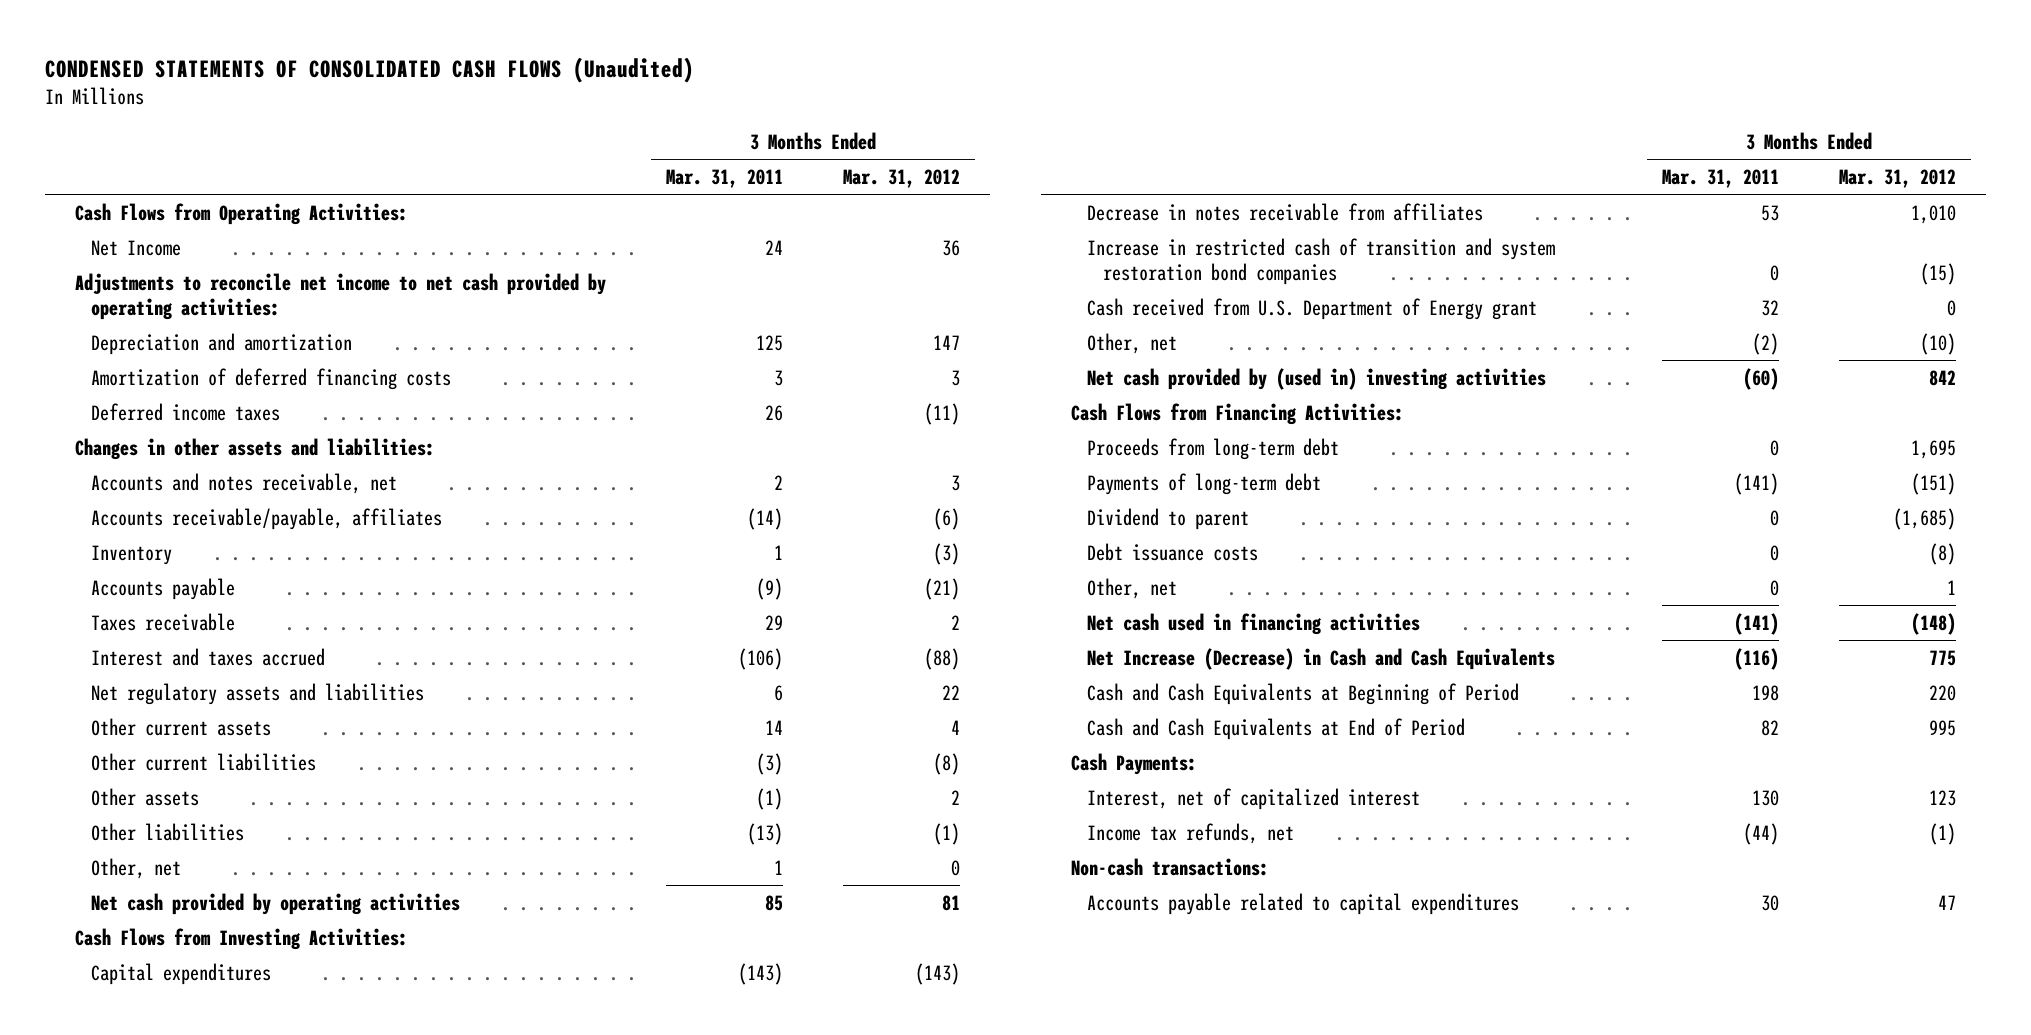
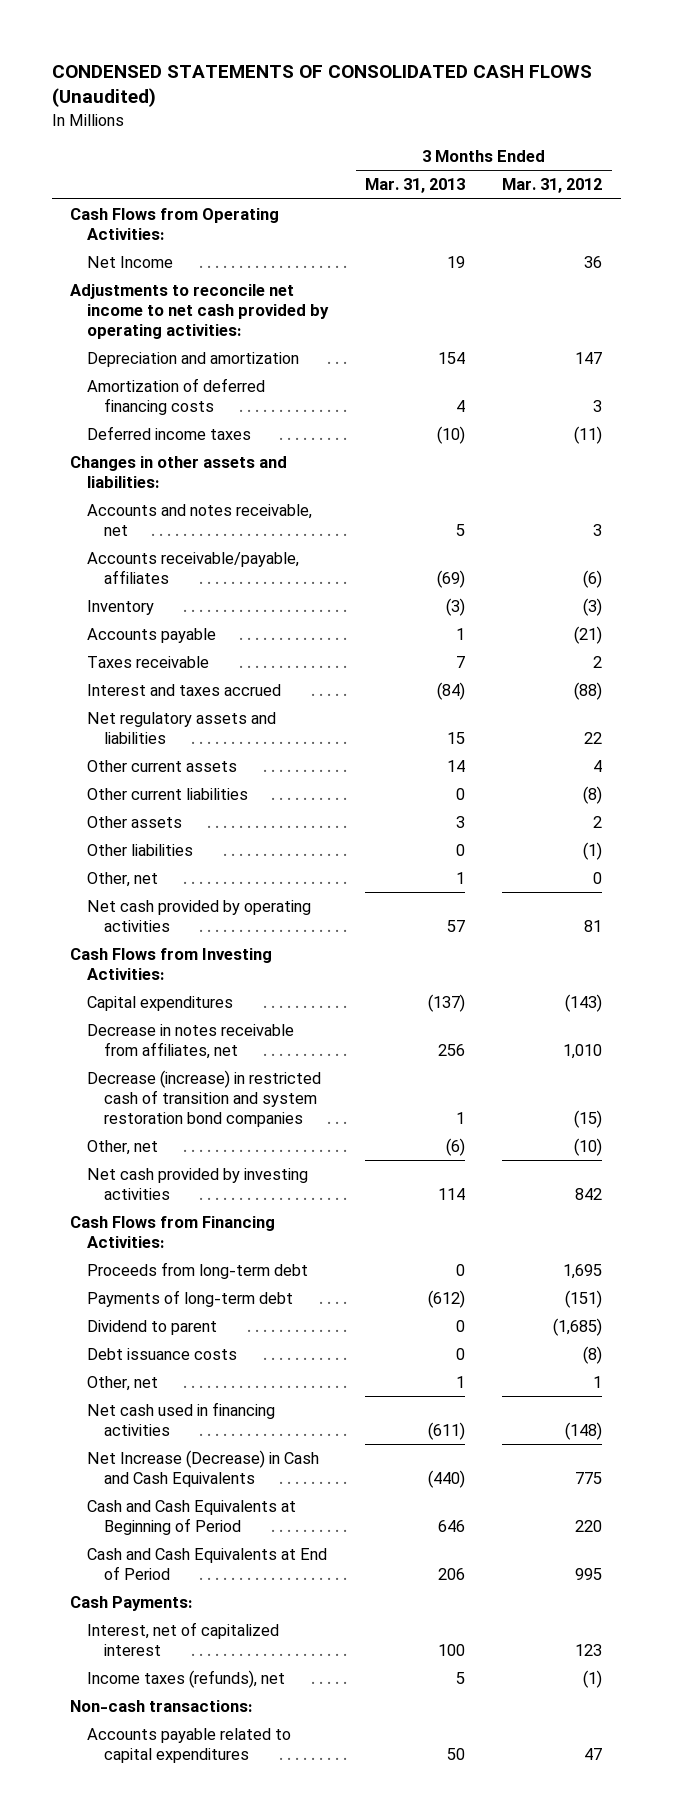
[666,168,784,188] Mar. 31, 2011 -> none
none -> [365,178,466,194] Mar. 31, 2013
[1087,297,1538,320] Cash received from U.S. Department of Energy grant -> none
[1087,202,1484,221] Decrease in notes receivable from affiliates -> [87,1023,295,1060] Decrease in notes receivable from affiliates, net
[1087,237,1556,285] Increase in restricted cash of transition and system restoration bond companies -> [87,1069,322,1128] Decrease (increase) in restricted cash of transition and system restoration bond companies
[1087,367,1547,390] Net cash provided by (used in) investing activities -> [87,1167,309,1201] Net cash provided by investing activities
[1087,822,1295,844] Income tax refunds, net -> [87,1669,286,1688] Income taxes (refunds), net

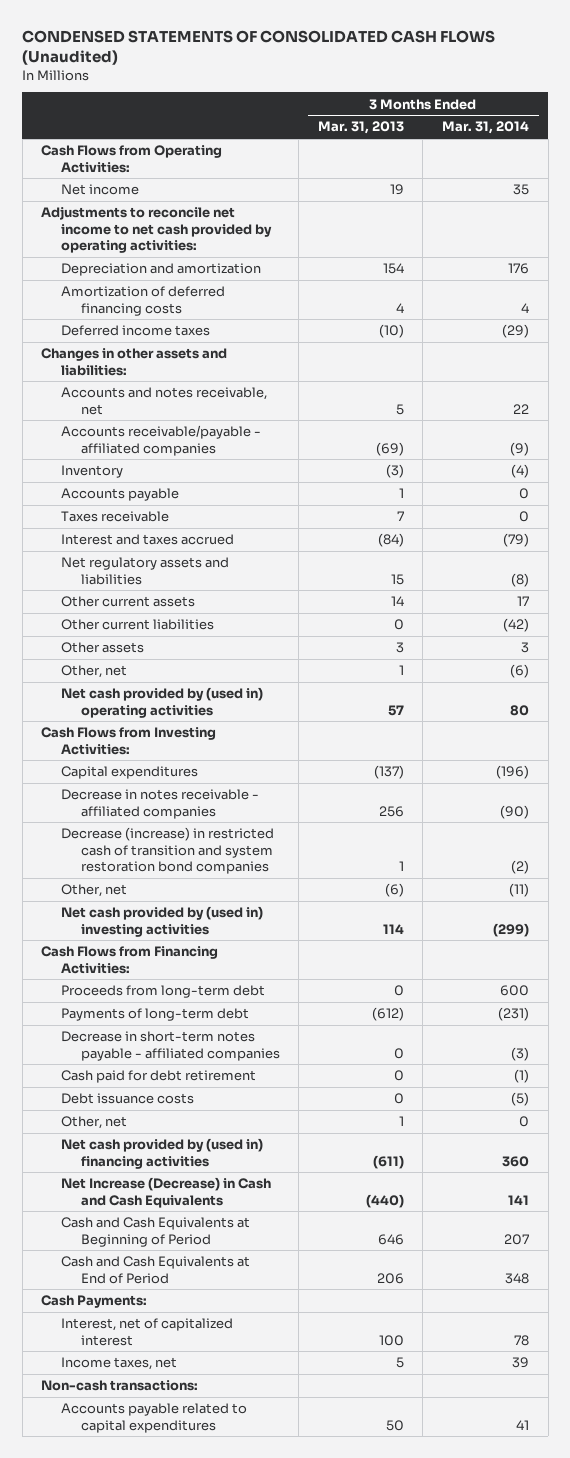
[502,178,603,194] Mar. 31, 2012 -> none
none -> [442,121,530,135] Mar. 31, 2014
[87,255,174,268] Net Income -> [61,184,140,196] Net income
[87,551,300,585] Accounts receivable/payable, affiliates -> [61,425,262,456] Accounts receivable/payable - affiliated companies
[87,843,194,856] Other liabilities -> none
[87,899,312,933] Net cash provided by operating activities -> [61,687,264,718] Net cash provided by (used in) operating activities
[87,1023,295,1060] Decrease in notes receivable from affiliates, net -> [61,789,260,819] Decrease in notes receivable - affiliated companies
[87,1167,309,1201] Net cash provided by investing activities -> [61,906,264,937] Net cash provided by (used in) investing activities
[87,1319,218,1335] Dividend to parent -> none
none -> [61,1031,280,1061] Decrease in short-term notes payable - affiliated companies
none -> [61,1070,257,1084] Cash paid for debt retirement
[87,1401,276,1437] Net cash used in financing activities -> [61,1138,264,1169] Net cash provided by (used in) financing activities
[87,1669,286,1688] Income taxes (refunds), net -> [61,1357,178,1371] Income taxes, net

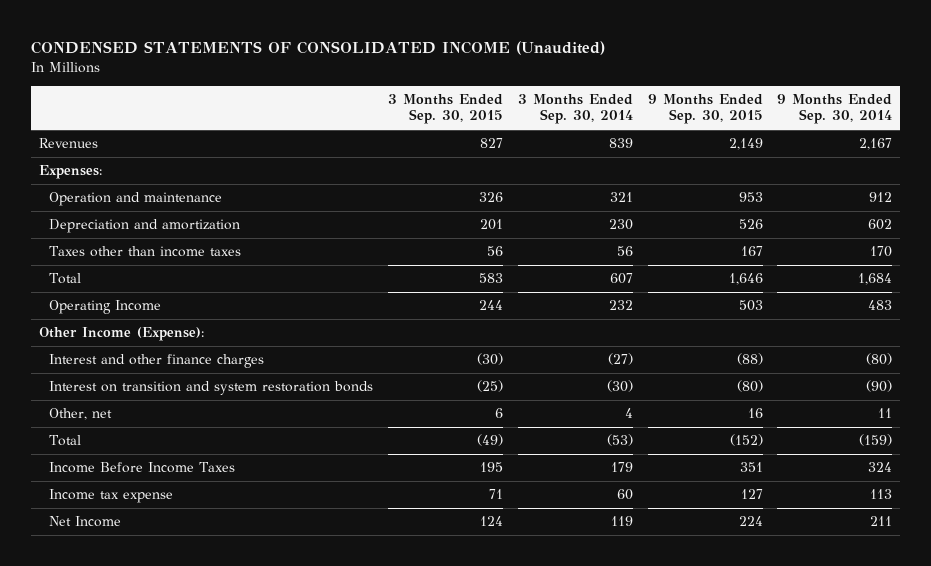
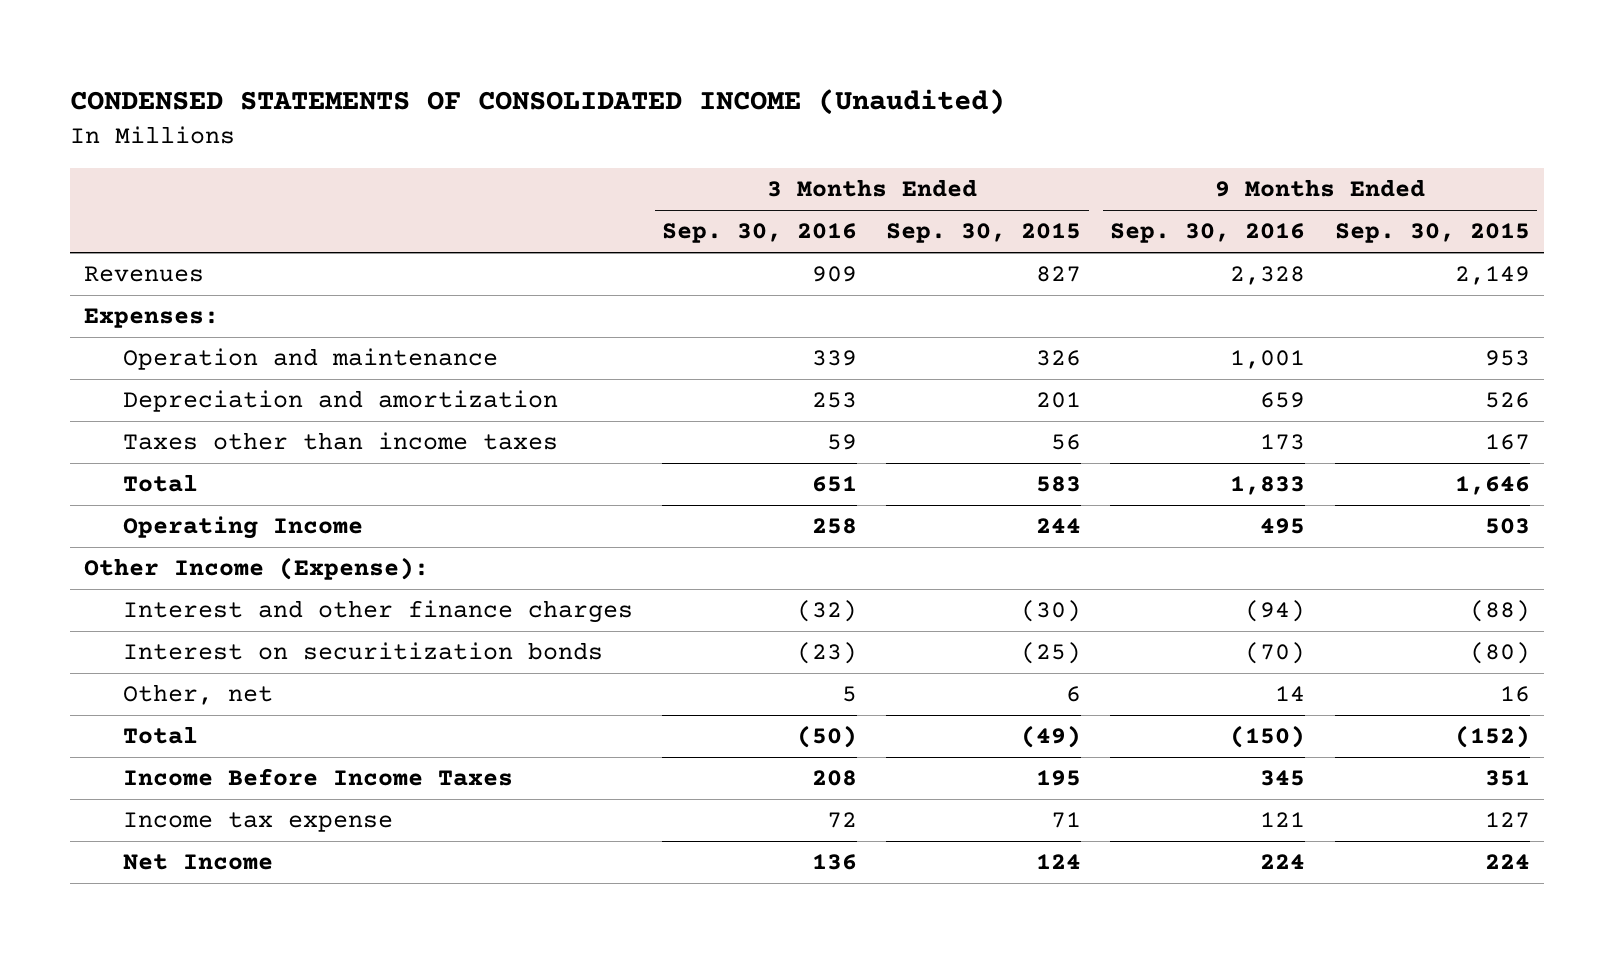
[517,94,633,125] 3 Months Ended Sep. 30, 2014 -> none
[777,94,893,125] 9 Months Ended Sep. 30, 2014 -> none
none -> [662,223,858,244] Sep. 30, 2016
none -> [1110,223,1306,244] Sep. 30, 2016
[49,381,374,396] Interest on transition and system restoration bonds -> [122,642,603,661] Interest on securitization bonds

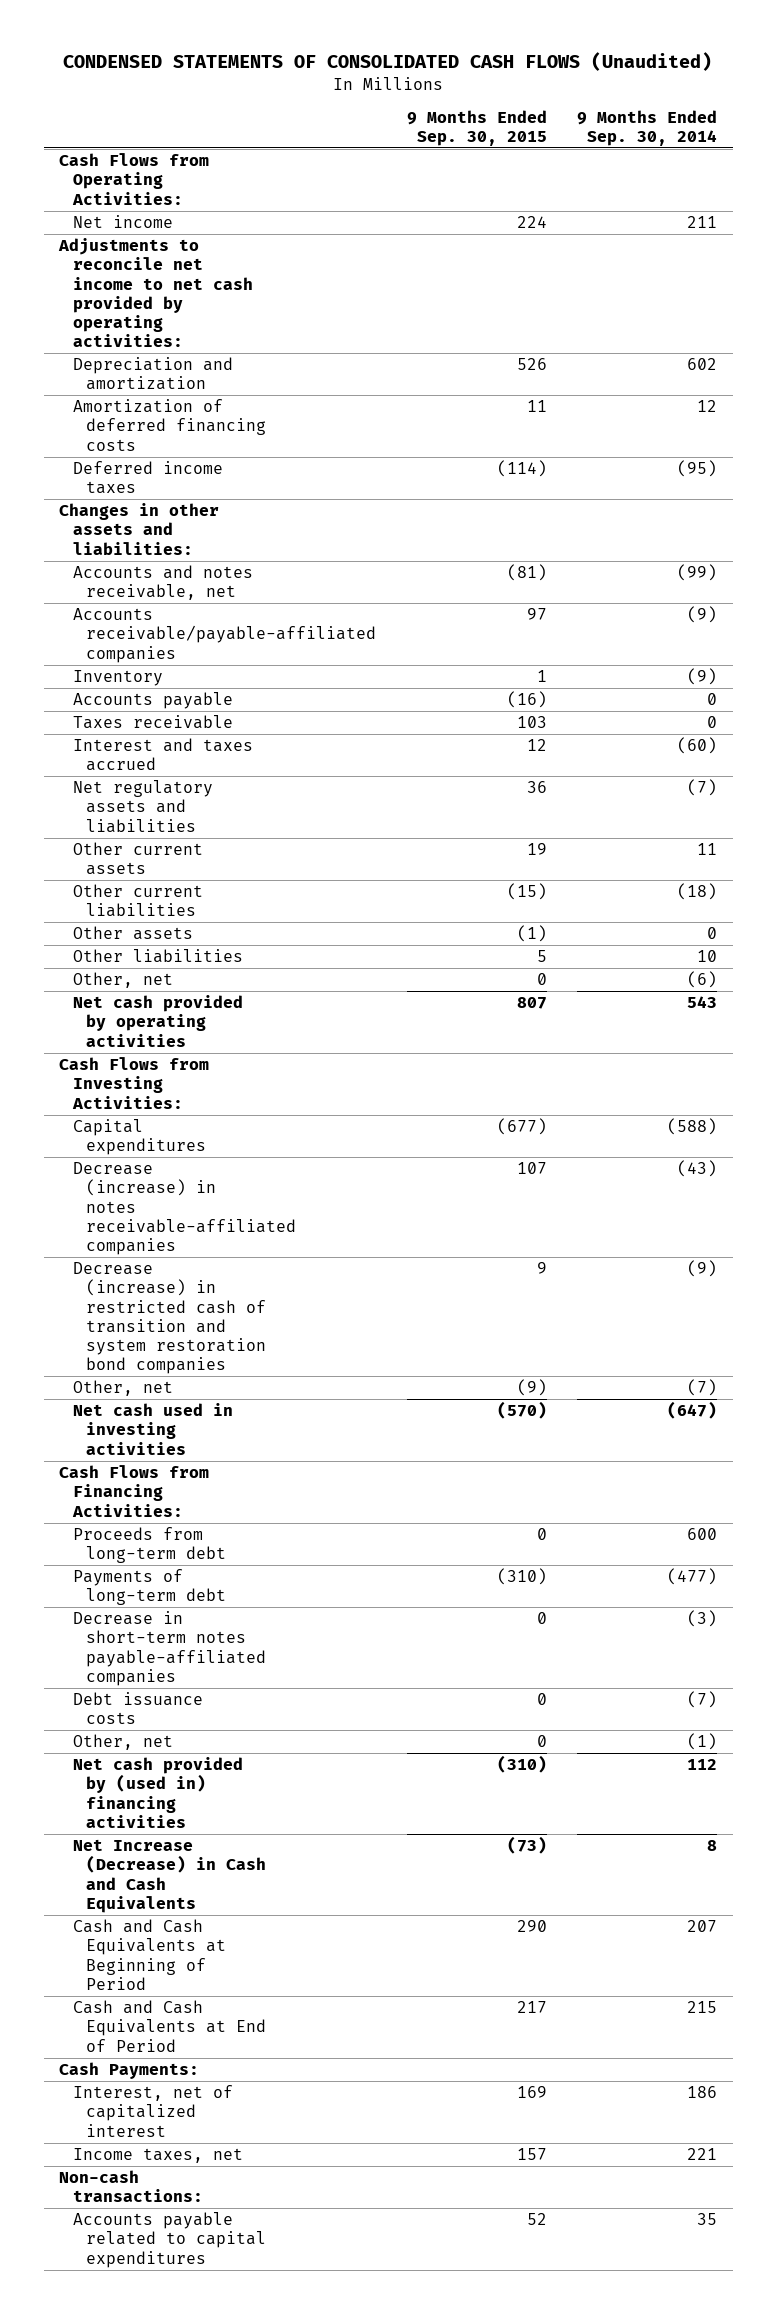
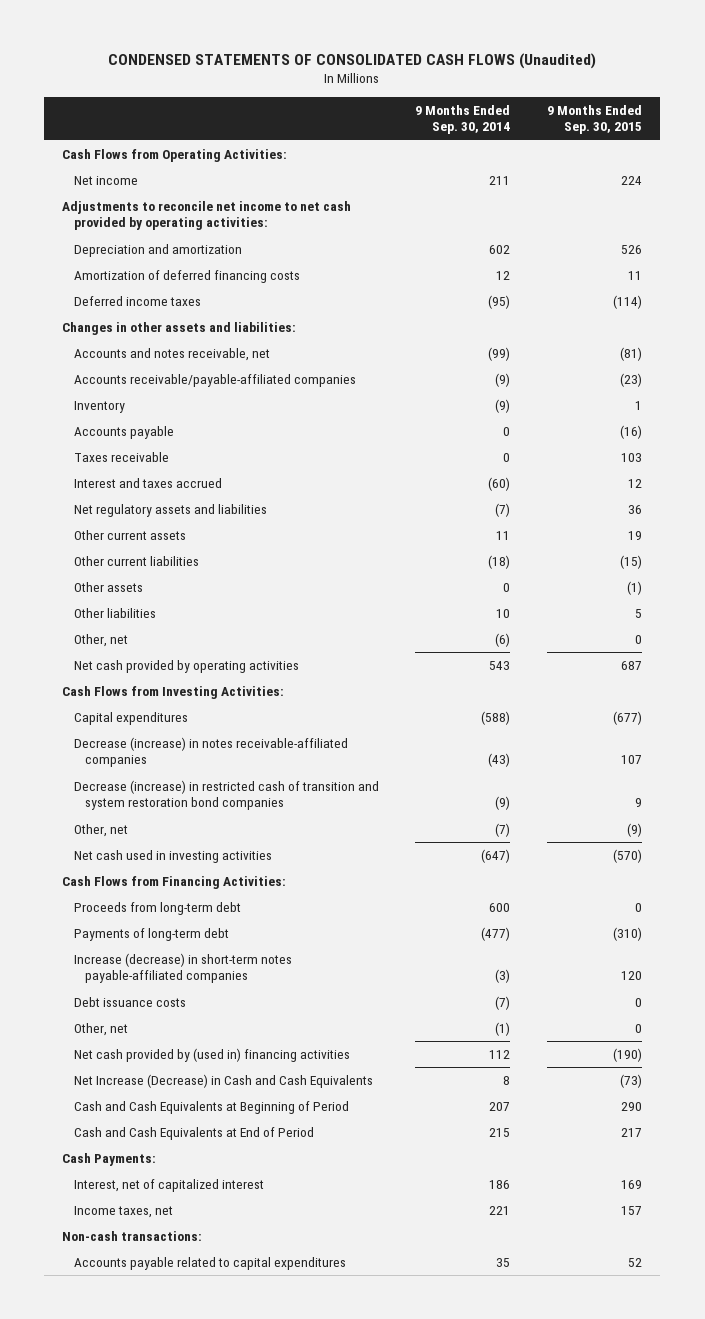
[526,608,547,621] 97 -> [620,373,643,388] (23)
[516,997,547,1010] 807 -> [621,661,643,671] 687
[72,1611,267,1686] Decrease in short-term notes payable-affiliated companies -> [73,953,292,984] Increase (decrease) in short-term notes payable-affiliated companies
[536,1612,547,1625] 0 -> [621,971,643,981] 120
[496,1755,547,1774] (310) -> [613,1048,643,1063] (190)

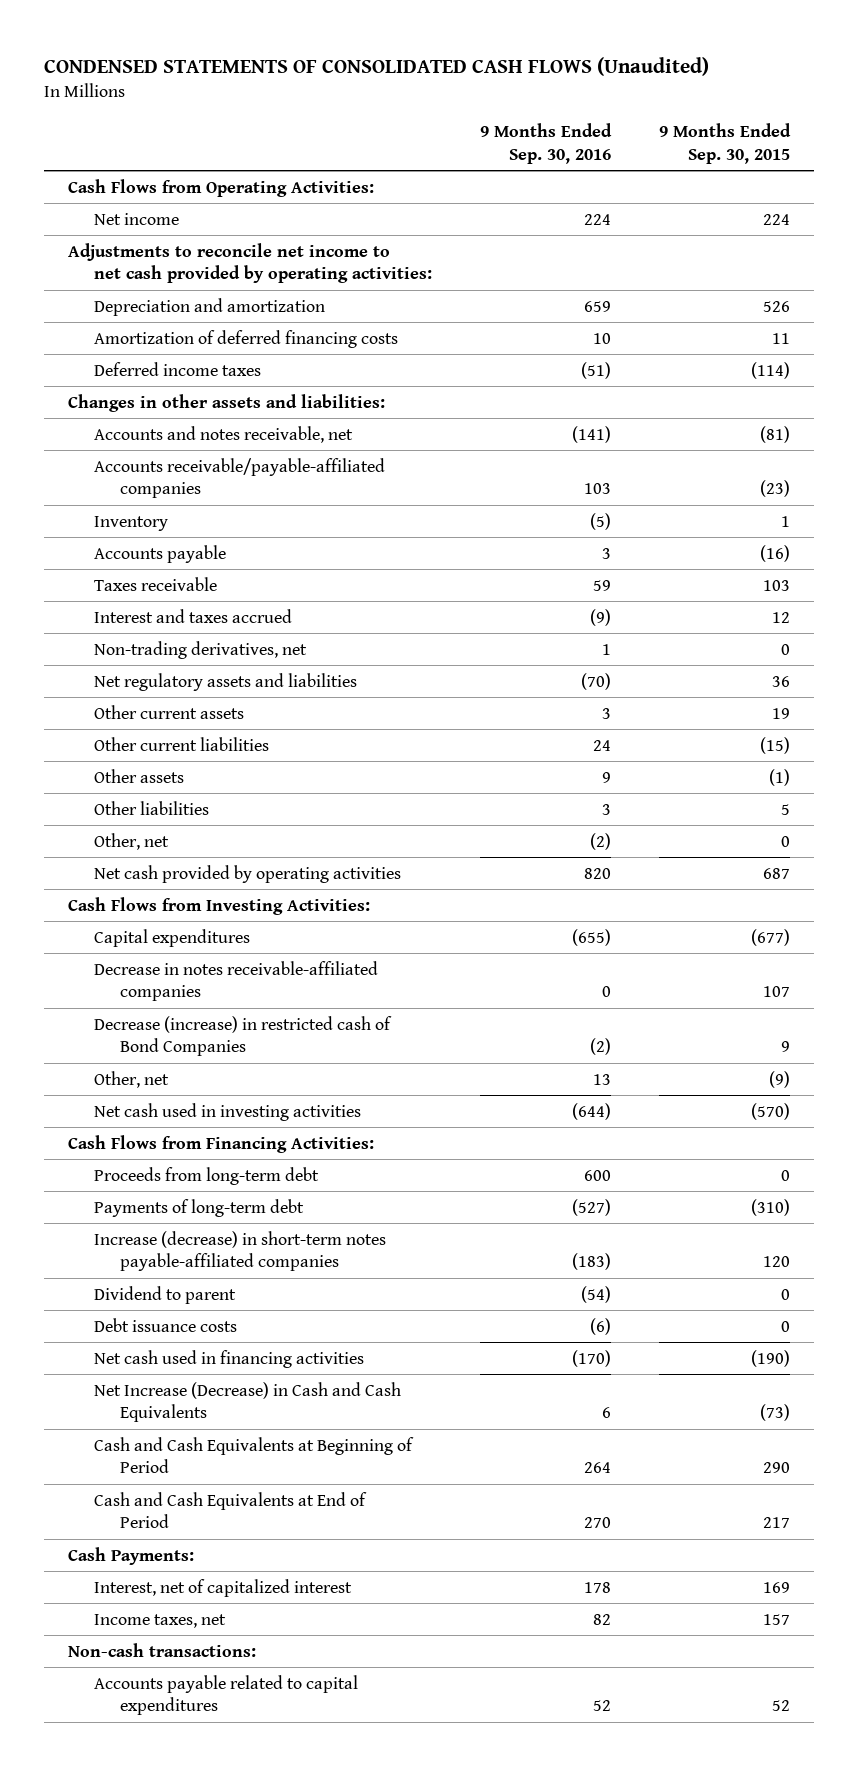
[415,105,511,135] 9 Months Ended Sep. 30, 2014 -> none
none -> [479,122,612,164] 9 Months Ended Sep. 30, 2016
none -> [93,640,307,659] Non-trading derivatives, net
[73,737,348,768] Decrease (increase) in notes receivable-affiliated companies -> [93,960,378,1002] Decrease in notes receivable-affiliated companies
[73,780,379,811] Decrease (increase) in restricted cash of transition and system restoration bond companies -> [93,1015,392,1057] Decrease (increase) in restricted cash of Bond Companies
none -> [93,1285,236,1304] Dividend to parent
[73,1023,128,1037] Other, net -> none
[73,1048,350,1063] Net cash provided by (used in) financing activities -> [93,1349,364,1368] Net cash used in financing activities

